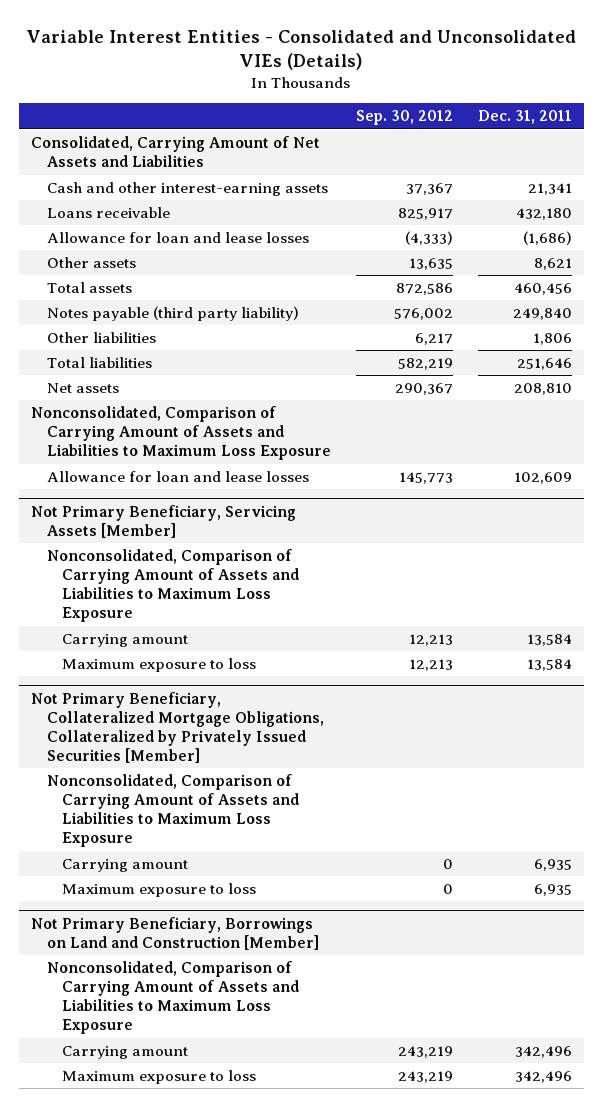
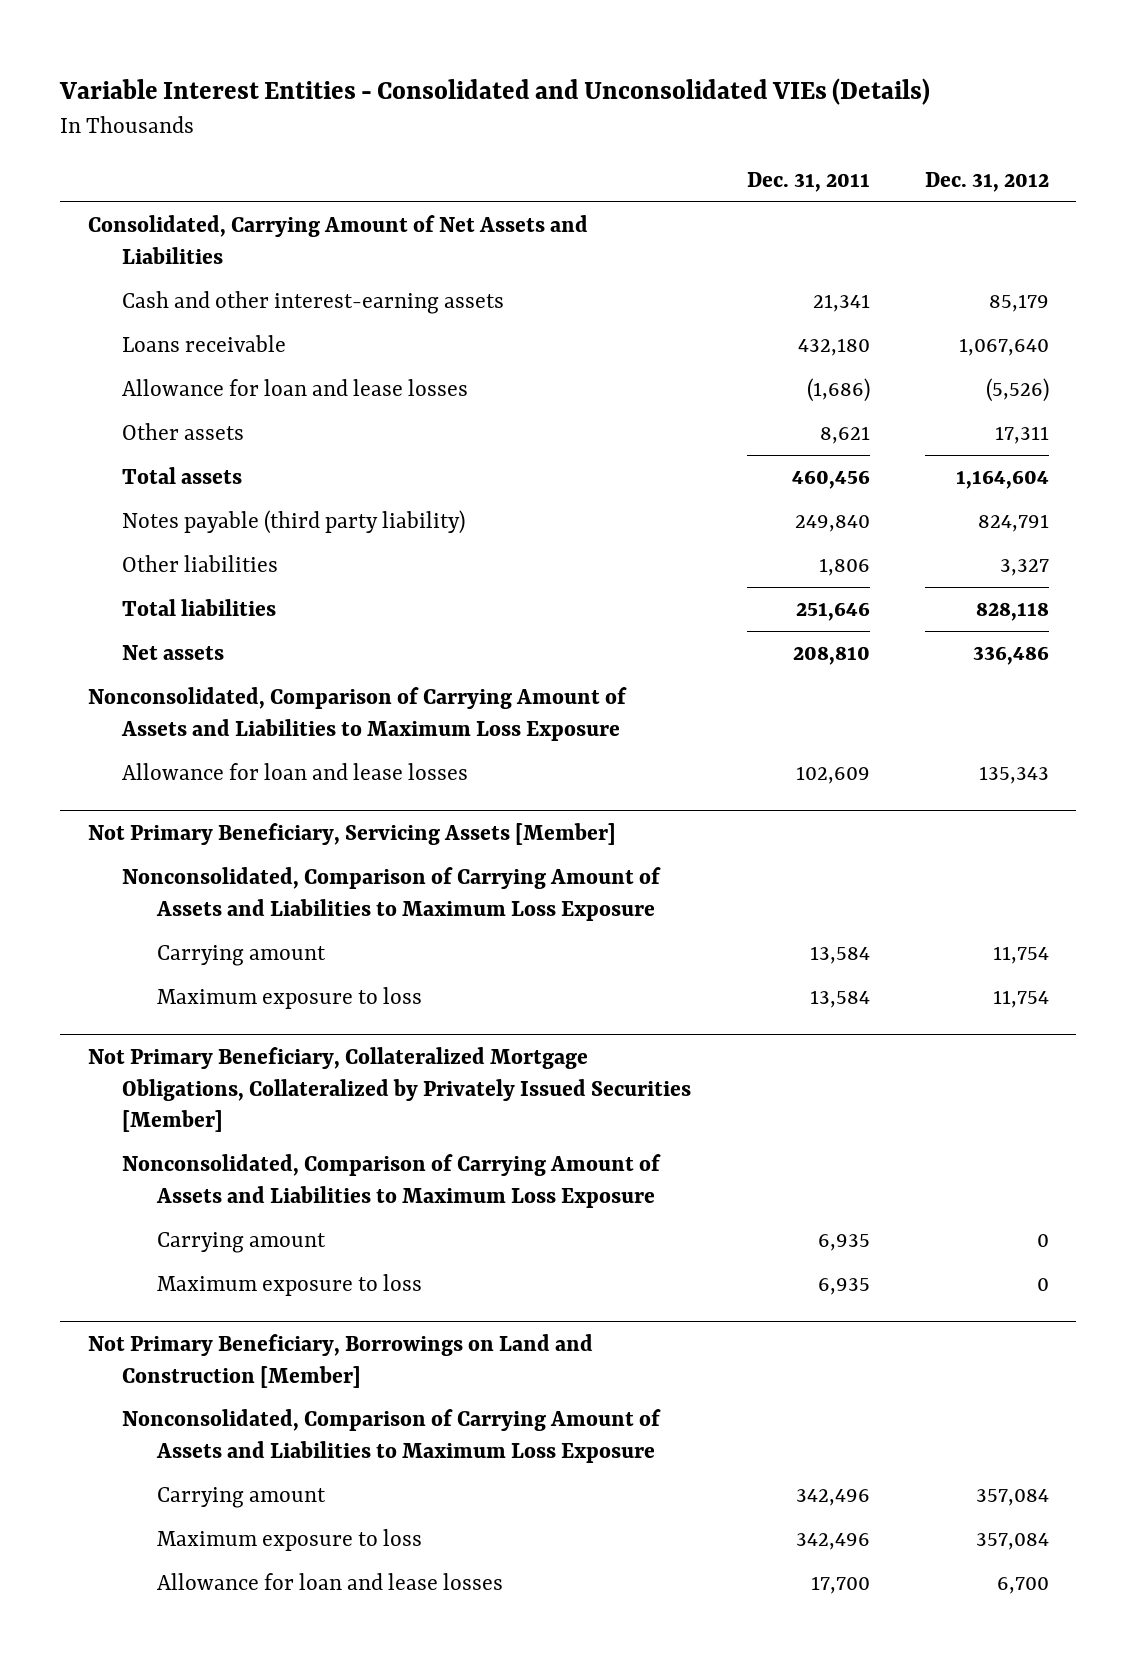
[355,110,453,126] Sep. 30, 2012 -> none
none -> [924,172,1049,193] Dec. 31, 2012
none -> [156,1573,503,1591] Allowance for loan and lease losses

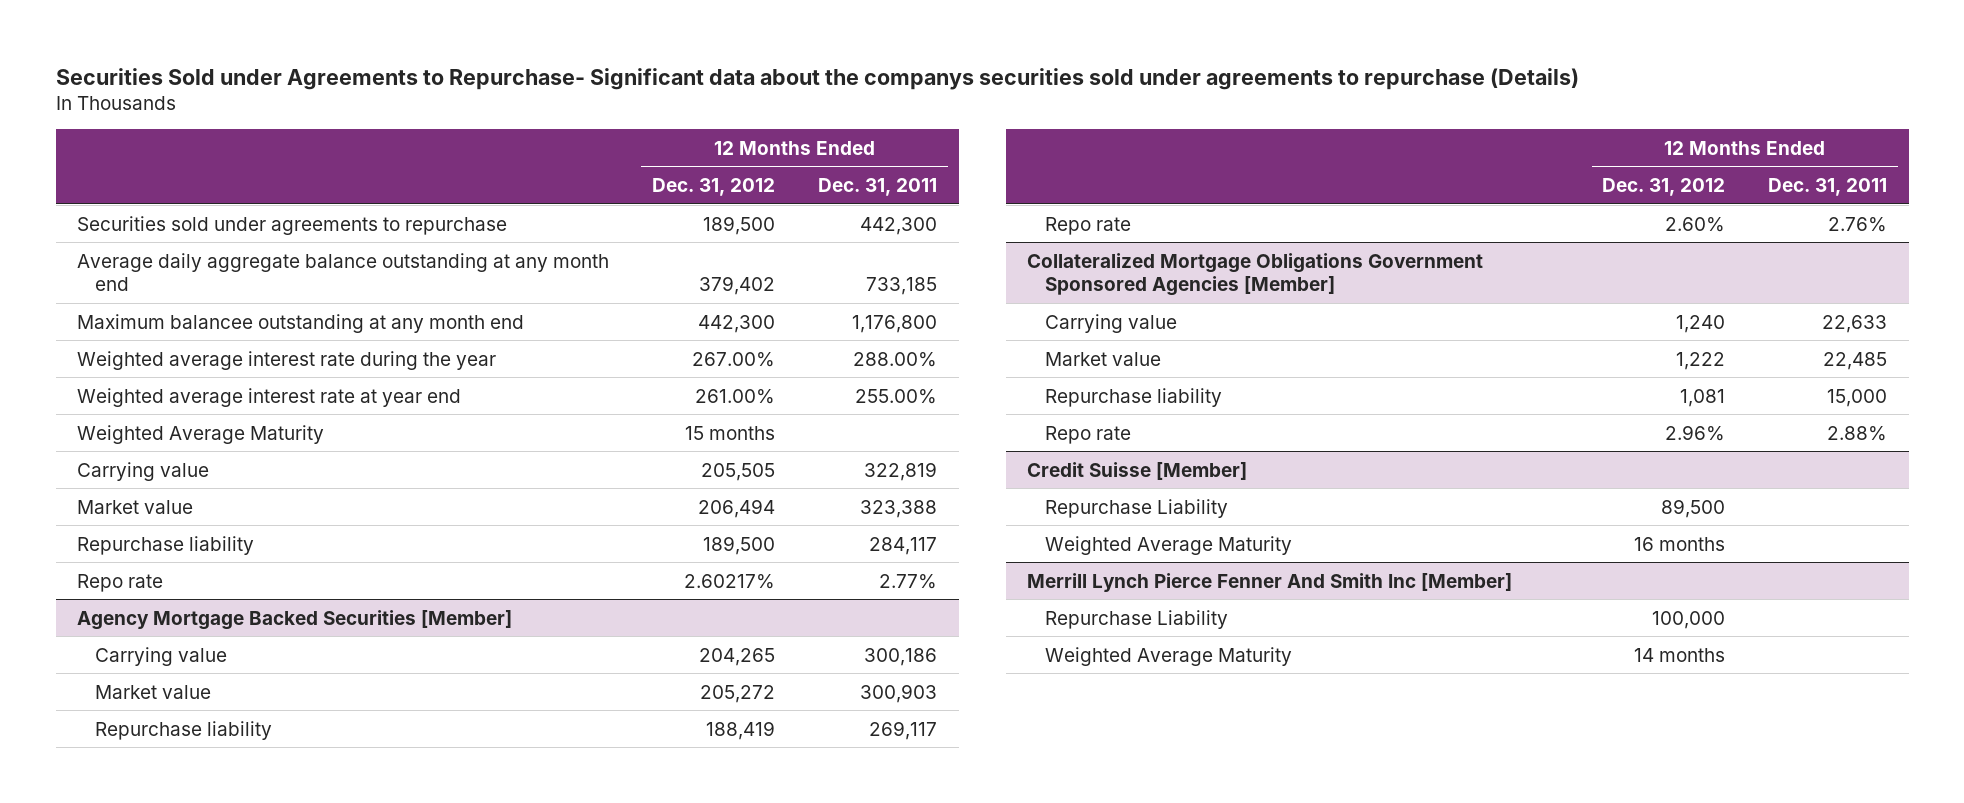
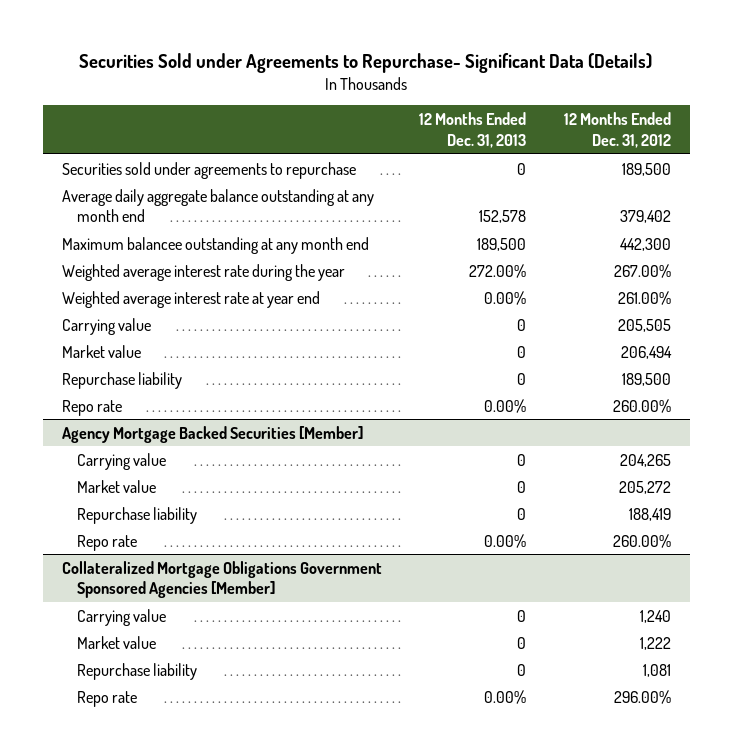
[55,67,1579,90] Securities Sold under Agreements to Repurchase- Significant data about the companys securities sold under agreements to repurchase (Details) -> [79,52,653,73] Securities Sold under Agreements to Repurchase- Significant Data (Details)
[818,177,938,196] Dec. 31, 2011 -> none
none -> [419,112,527,148] 12 Months Ended Dec. 31, 2013
[77,424,325,444] Weighted Average Maturity -> none
[684,573,776,589] 2.60217% -> [613,398,672,413] 260.00%
[1665,216,1726,232] 2.60% -> [613,533,672,548] 260.00%
[1027,461,1248,480] Credit Suisse [Member] -> none
[1045,498,1229,518] Repurchase Liability -> none
[1045,535,1293,555] Weighted Average Maturity -> none
[1027,572,1513,592] Merrill Lynch Pierce Fenner And Smith Inc [Member] -> none
[1045,609,1229,629] Repurchase Liability -> none
[1045,646,1293,666] Weighted Average Maturity -> none
[1665,424,1726,441] 2.96% -> [614,689,672,704] 296.00%

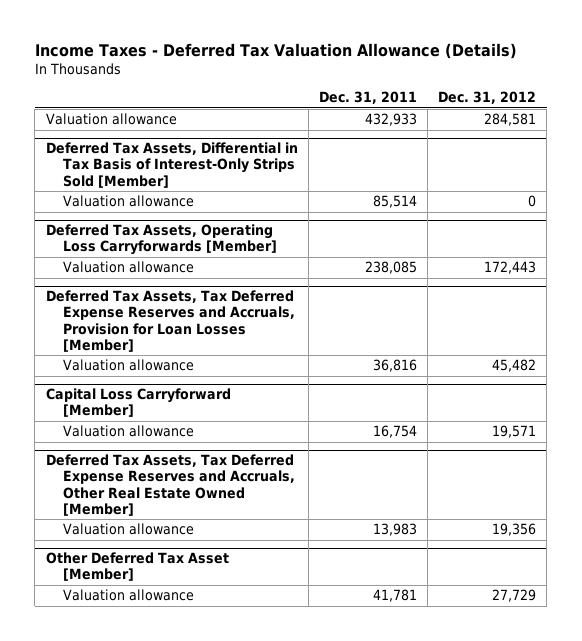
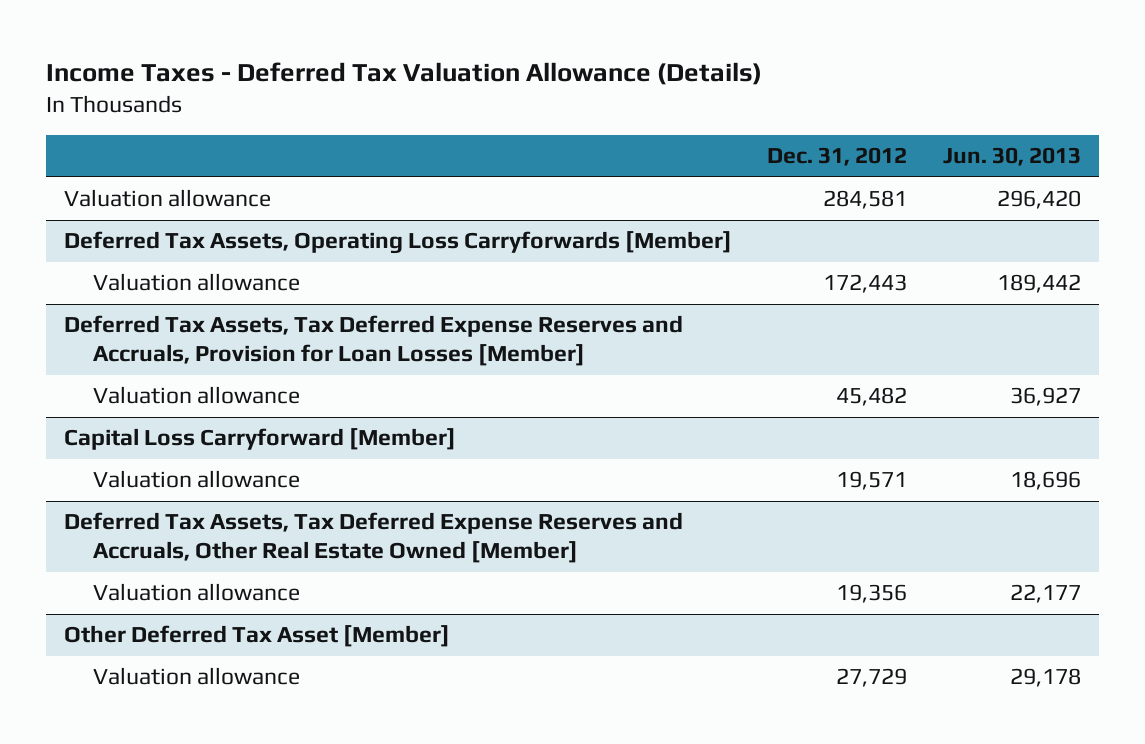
[318,91,417,105] Dec. 31, 2011 -> none
none -> [942,147,1081,167] Jun. 30, 2013
[45,142,298,188] Deferred Tax Assets, Differential in Tax Basis of Interest-Only Strips Sold [Member] -> none
[62,195,194,208] Valuation allowance -> none

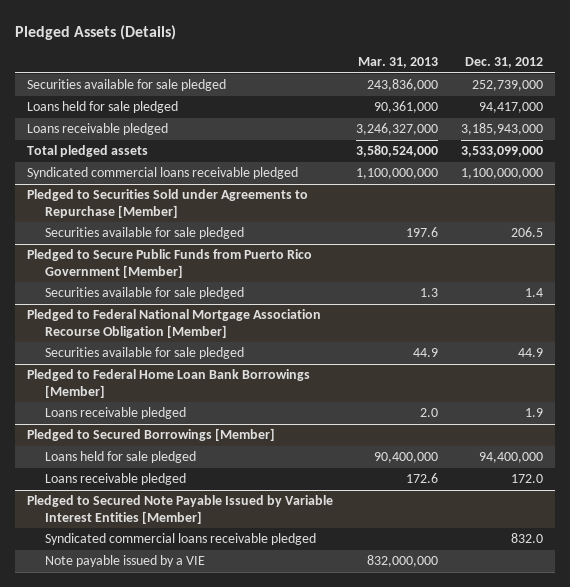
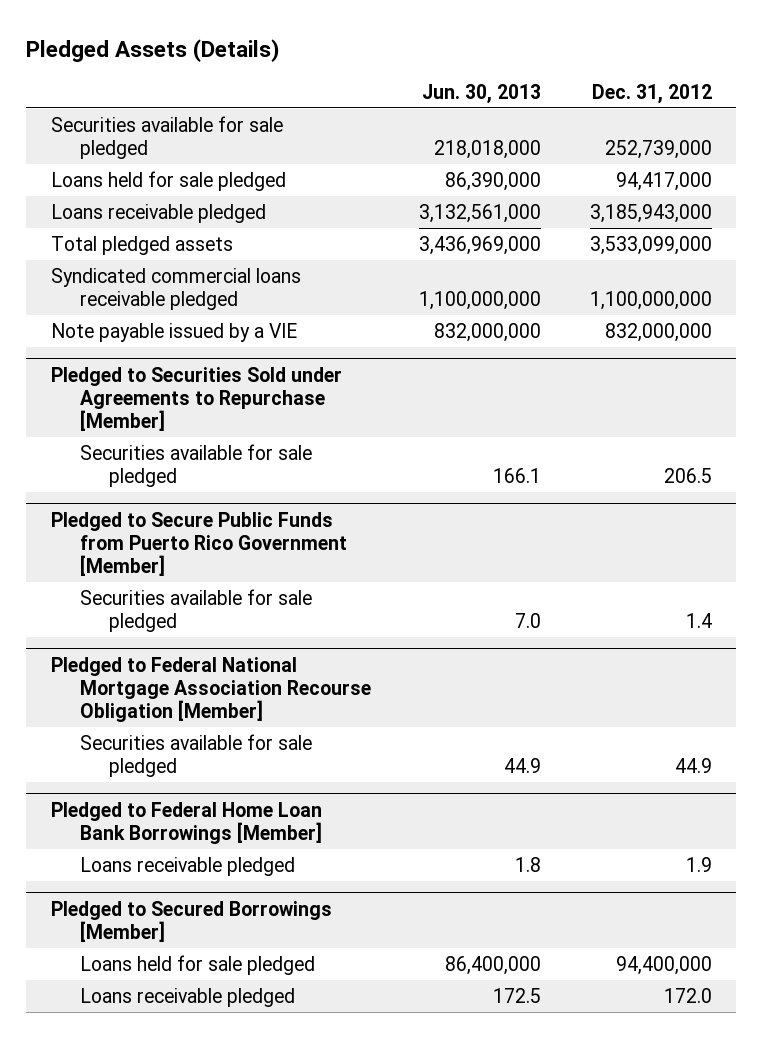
[358,57,439,69] Mar. 31, 2013 -> none
none -> [422,83,542,104] Jun. 30, 2013
none -> [50,322,297,342] Note payable issued by a VIE
[26,495,333,525] Pledged to Secured Note Payable Issued by Variable Interest Entities [Member] -> none
[45,533,317,546] Syndicated commercial loans receivable pledged -> none
[45,555,206,568] Note payable issued by a VIE -> none

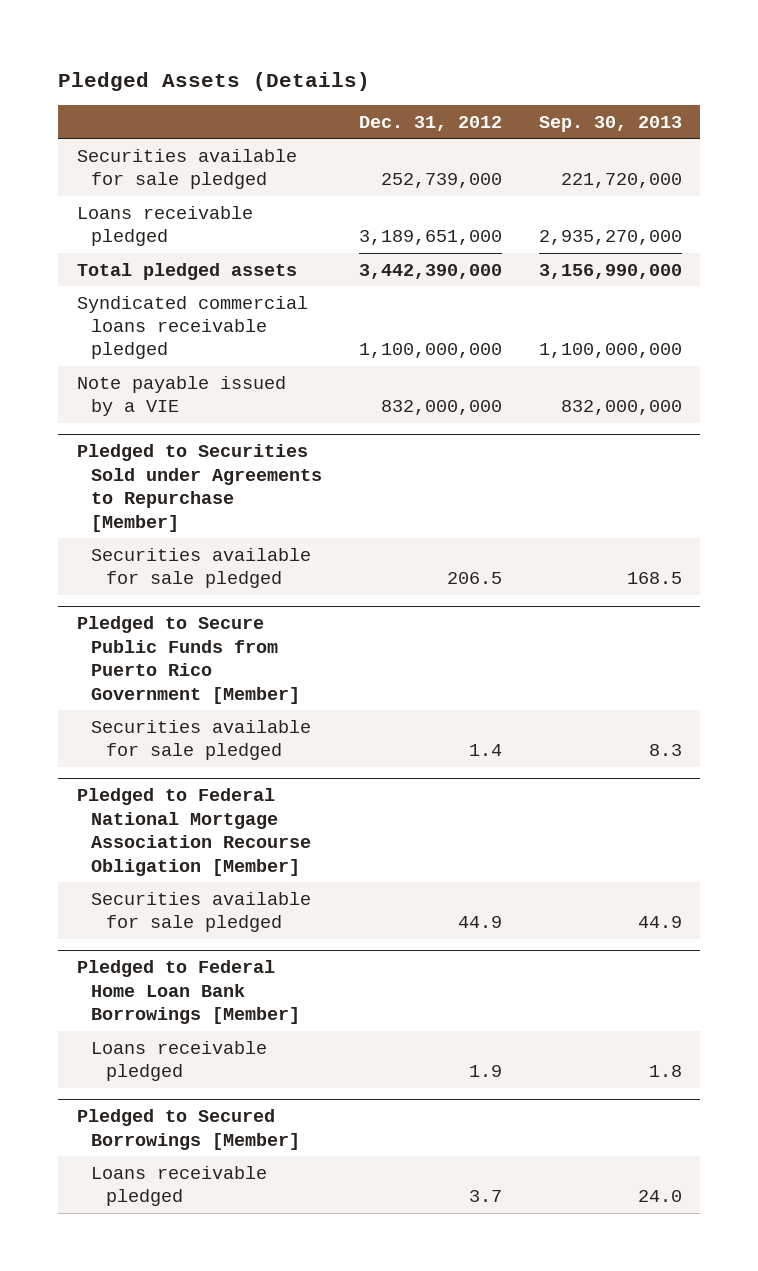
[422,83,542,104] Jun. 30, 2013 -> none
none -> [538,115,682,132] Sep. 30, 2013
[50,170,286,191] Loans held for sale pledged -> none
[589,203,712,223] 3,185,943,000 -> [359,230,503,246] 3,189,651,000
[589,235,712,255] 3,533,099,000 -> [359,263,503,279] 3,442,390,000
[79,954,315,975] Loans held for sale pledged -> none
[663,987,712,1003] 172.0 -> [469,1190,503,1203] 3.7

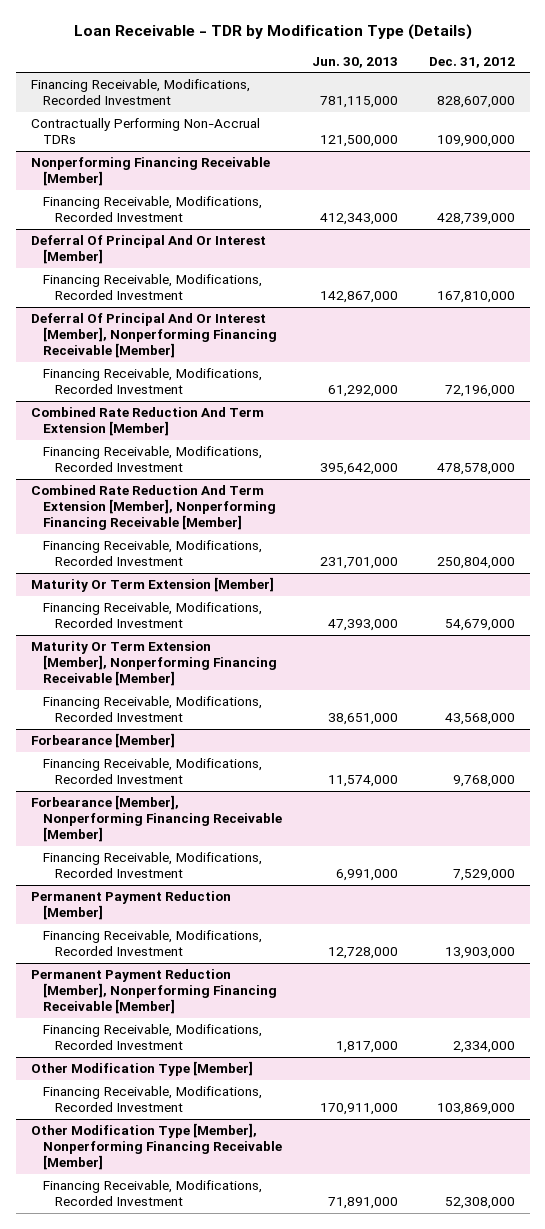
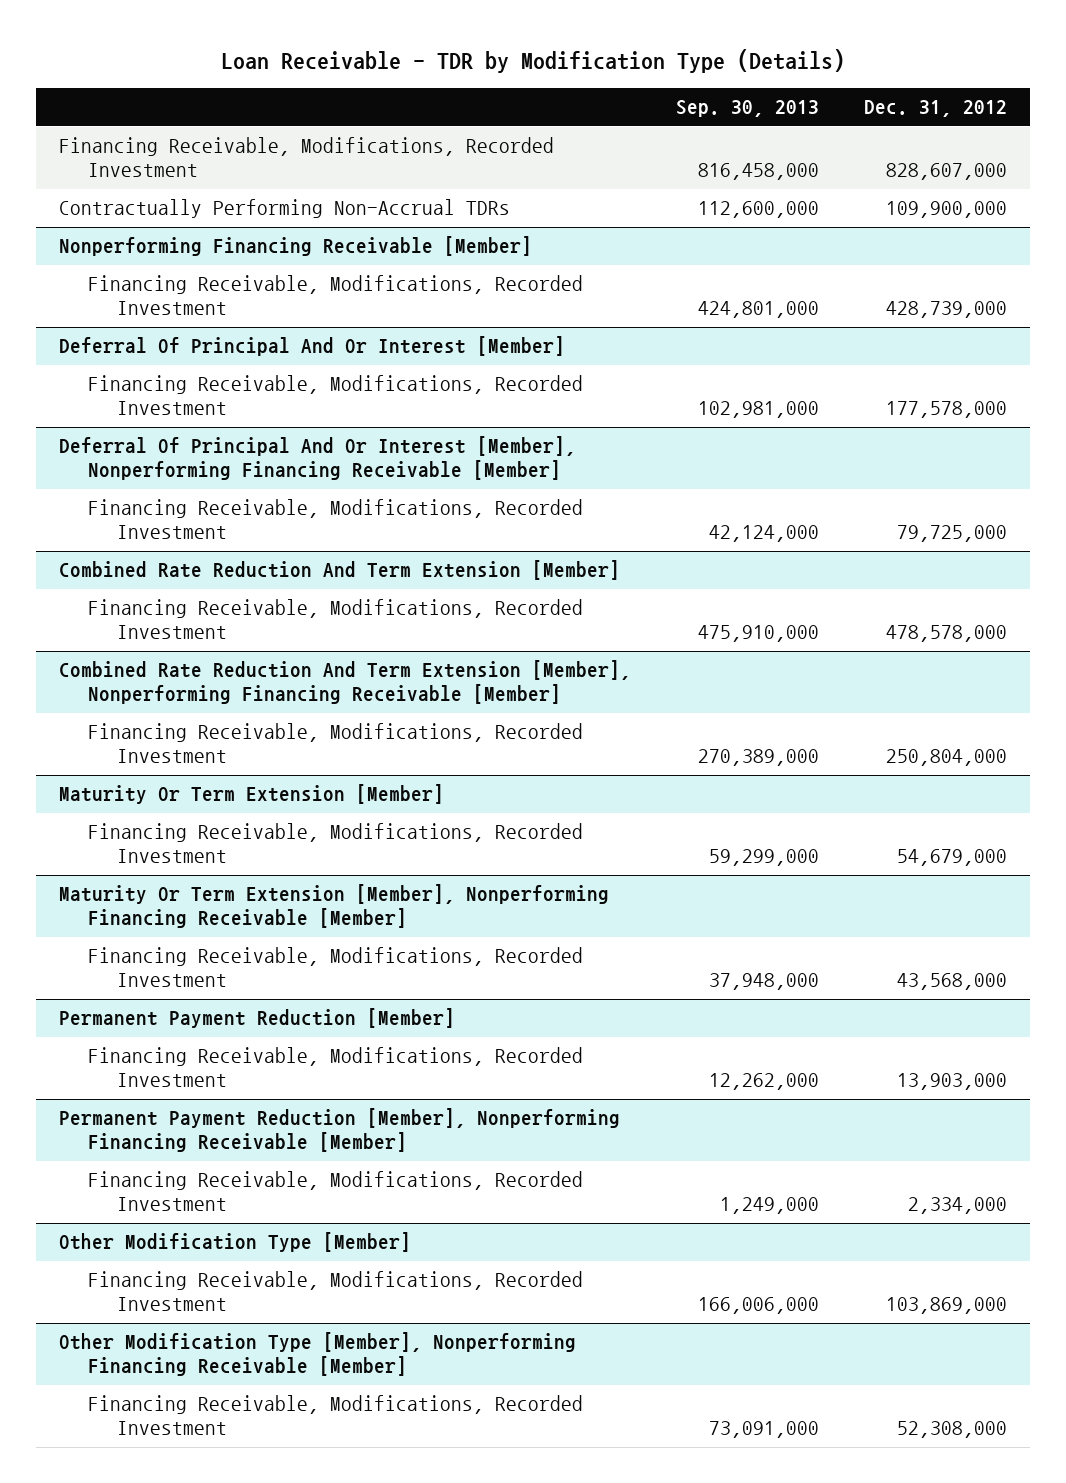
[312,56,399,68] Jun. 30, 2013 -> none
none -> [675,100,819,118] Sep. 30, 2013
[436,291,515,304] 167,810,000 -> [886,401,1008,419] 177,578,000
[444,385,515,398] 72,196,000 -> [897,525,1008,543] 79,725,000
[30,733,175,749] Forbearance [Member] -> none
[42,758,262,785] Financing Receivable, Modifications, Recorded Investment -> none
[30,795,282,843] Forbearance [Member], Nonperforming Financing Receivable [Member] -> none
[42,852,262,879] Financing Receivable, Modifications, Recorded Investment -> none

